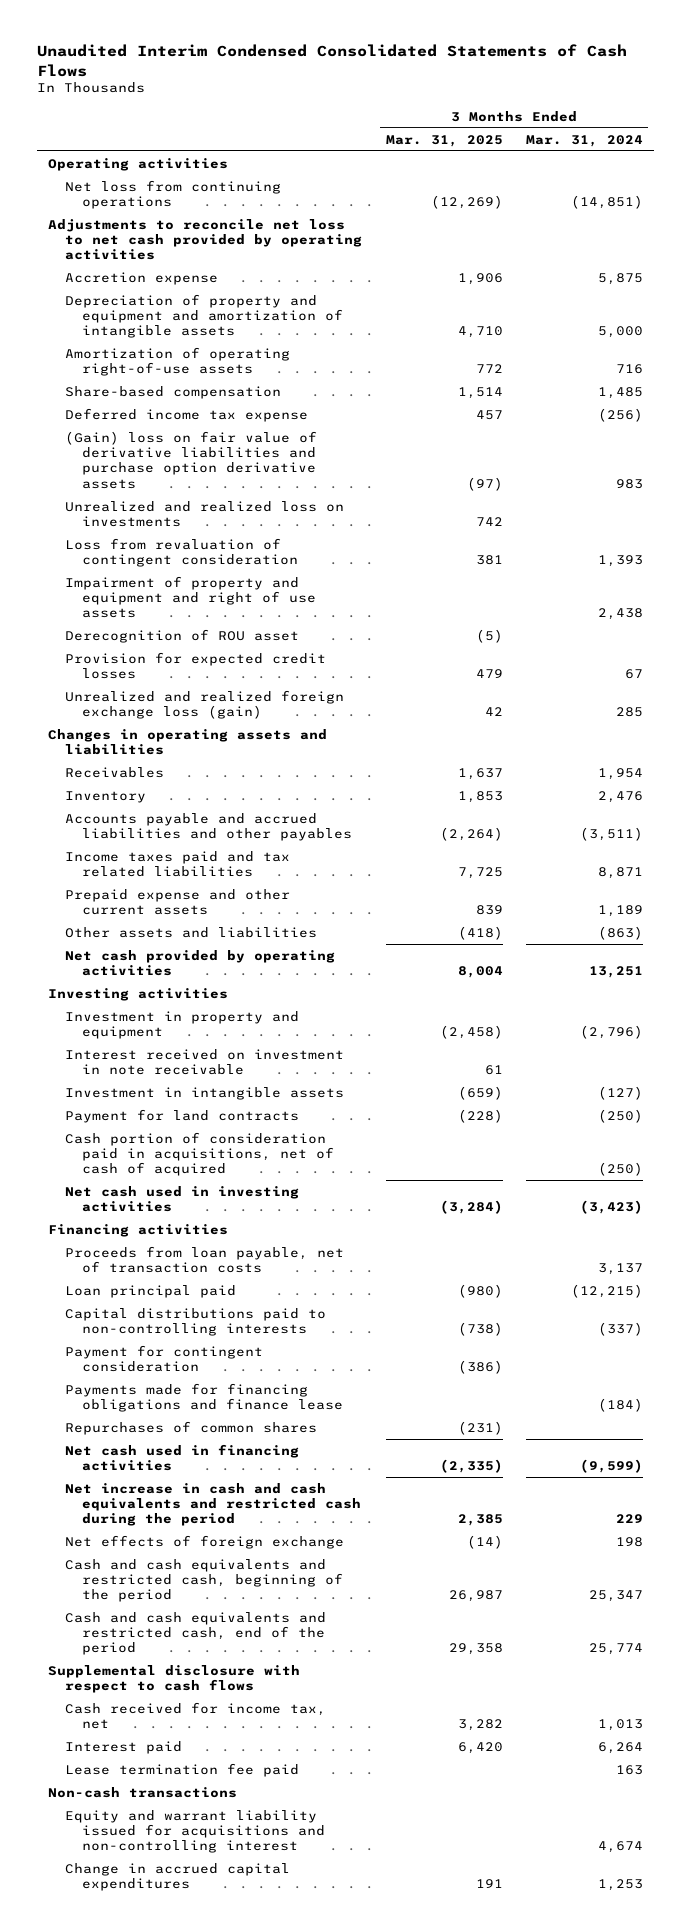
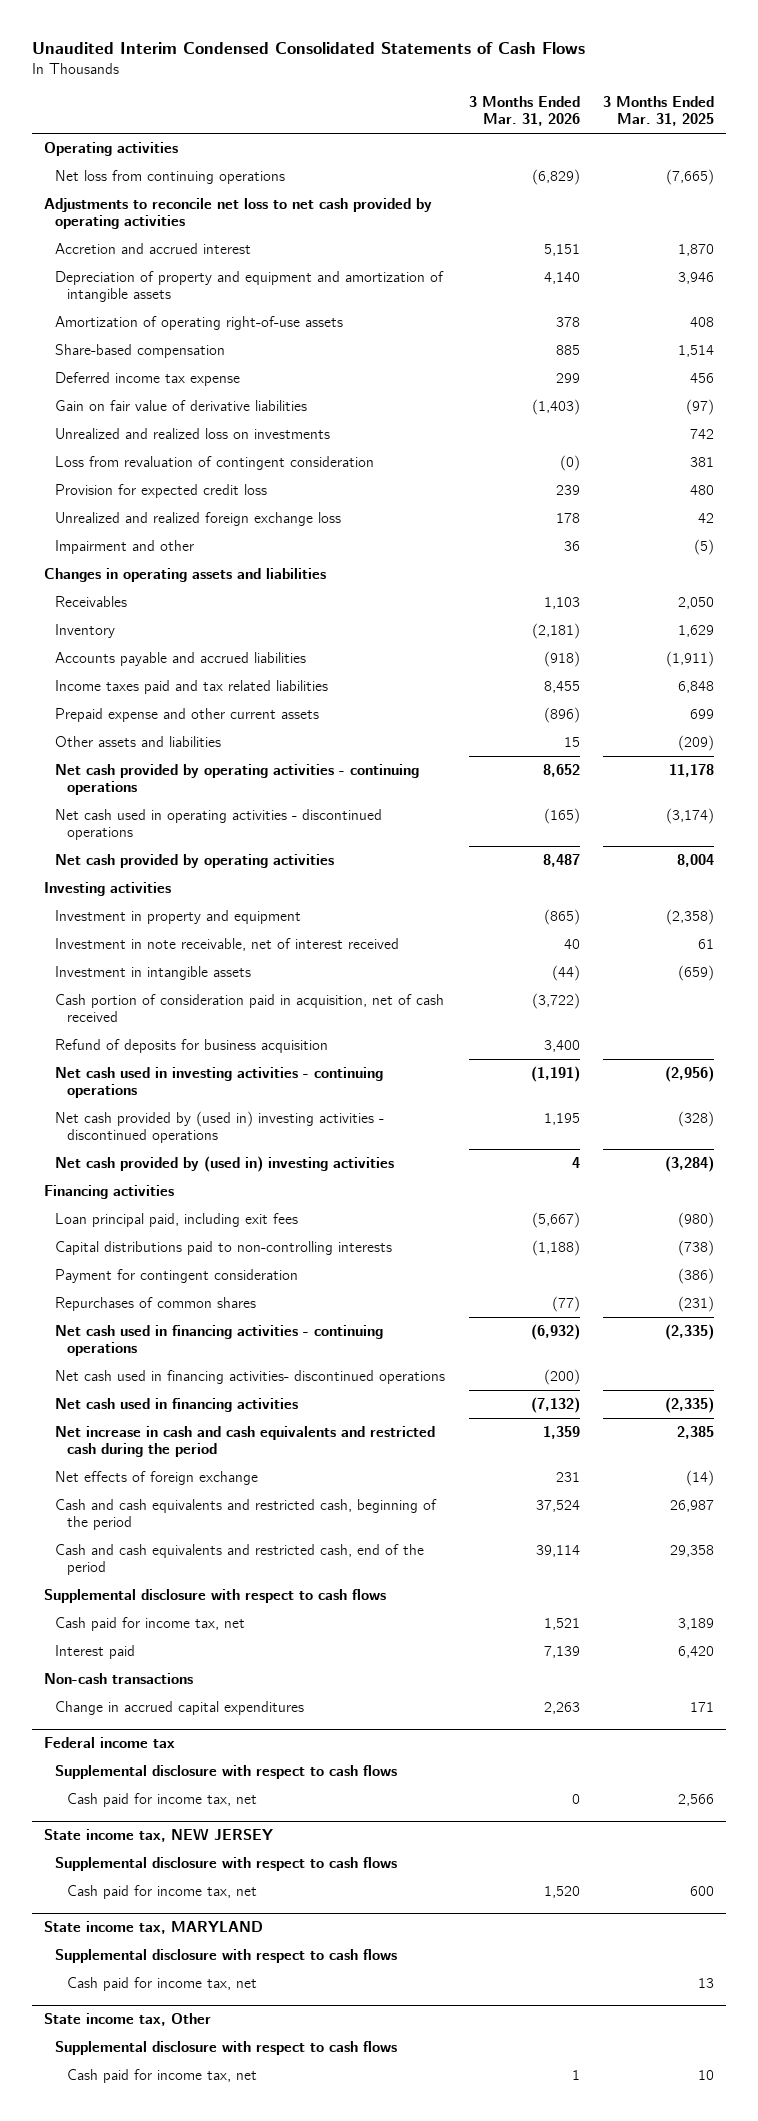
[525,134,643,147] Mar. 31, 2024 -> none
none -> [468,96,580,127] 3 Months Ended Mar. 31, 2026
[430,195,503,210] (12,269) -> [666,168,715,185] (7,665)
[65,271,219,285] Accretion expense -> none
none -> [55,242,252,254] Accretion and accrued interest
[457,326,503,339] 4,710 -> [678,271,715,284] 3,946
[475,364,503,374] 772 -> [690,316,715,327] 408
[475,409,503,420] 457 -> [690,372,715,383] 456
[65,430,318,489] (Gain) loss on fair value of derivative liabilities and purchase option derivative assets -> [55,399,308,411] Gain on fair value of derivative liabilities
[65,575,317,619] Impairment of property and equipment and right of use assets -> none
[65,628,300,643] Derecognition of ROU asset -> none
[65,651,327,680] Provision for expected credit losses -> [55,483,268,498] Provision for expected credit loss
[475,669,503,679] 479 -> [690,484,715,495] 480
[65,689,345,720] Unrealized and realized foreign exchange loss (gain) -> [55,511,342,526] Unrealized and realized foreign exchange loss
none -> [55,539,195,554] Impairment and other
[457,767,503,780] 1,637 -> [678,596,715,609] 2,050
[457,790,503,803] 1,853 -> [678,624,715,637] 1,629
[65,812,353,842] Accounts payable and accrued liabilities and other payables -> [55,651,307,666] Accounts payable and accrued liabilities
[439,827,503,842] (2,264) -> [666,650,715,667] (1,911)
[457,867,503,880] 7,725 -> [678,680,715,693] 6,848
[475,905,503,916] 839 -> [690,708,715,719] 699
[457,925,503,940] (418) -> [678,734,715,751] (209)
none -> [55,763,420,795] Net cash provided by operating activities - continuing operations
none -> [55,808,383,840] Net cash used in operating activities - discontinued operations
[439,1025,503,1040] (2,458) -> [666,908,715,925] (2,358)
[65,1048,345,1076] Interest received on investment in note receivable -> [55,937,400,951] Investment in note receivable, net of interest received
[65,1108,300,1123] Payment for land contracts -> none
[65,1131,335,1177] Cash portion of consideration paid in acquisitions, net of cash of acquired -> [55,993,445,1022] Cash portion of consideration paid in acquisition, net of cash received
none -> [55,1038,329,1053] Refund of deposits for business acquisition
none -> [55,1066,384,1098] Net cash used in investing activities - continuing operations
none -> [55,1110,385,1143] Net cash provided by (used in) investing activities - discontinued operations
[65,1185,300,1213] Net cash used in investing activities -> [55,1155,395,1172] Net cash provided by (used in) investing activities
[65,1245,345,1274] Proceeds from loan payable, net of transaction costs -> none
[65,1284,237,1298] Loan principal paid -> [55,1212,299,1227] Loan principal paid, including exit fees
[65,1382,344,1413] Payments made for financing obligations and finance lease -> none
none -> [55,1324,384,1356] Net cash used in financing activities - continuing operations
none -> [55,1369,446,1384] Net cash used in financing activities- discontinued operations
[65,1701,327,1730] Cash received for income tax, net -> [55,1616,246,1631] Cash paid for income tax, net
[457,1719,503,1732] 3,282 -> [678,1617,715,1630] 3,189
[65,1762,300,1777] Lease termination fee paid -> none
[65,1809,326,1854] Equity and warrant liability issued for acquisitions and non-controlling interest -> none
[475,1879,503,1889] 191 -> [690,1701,715,1712] 171
none -> [43,1737,175,1749] Federal income tax
none -> [55,1764,398,1779] Supplemental disclosure with respect to cash flows
none -> [66,1792,257,1807] Cash paid for income tax, net
none -> [43,1828,273,1843] State income tax, NEW JERSEY
none -> [55,1856,398,1871] Supplemental disclosure with respect to cash flows
none -> [66,1884,257,1899] Cash paid for income tax, net
none -> [43,1921,263,1935] State income tax, MARYLAND
none -> [55,1948,398,1963] Supplemental disclosure with respect to cash flows
none -> [66,1976,257,1991] Cash paid for income tax, net
none -> [43,2013,211,2027] State income tax, Other
none -> [55,2040,398,2055] Supplemental disclosure with respect to cash flows
none -> [66,2068,257,2083] Cash paid for income tax, net

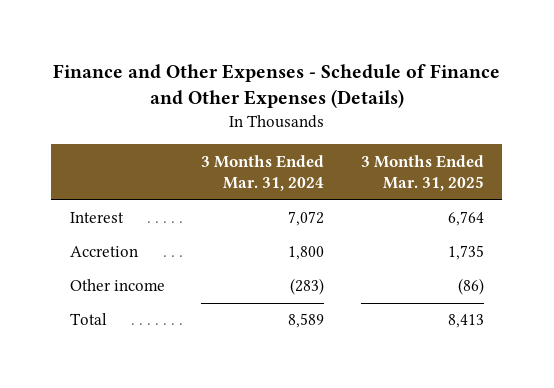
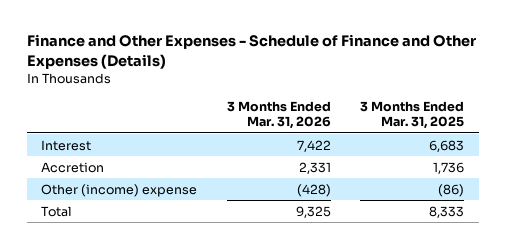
[201,154,325,192] 3 Months Ended Mar. 31, 2024 -> none
none -> [226,101,331,130] 3 Months Ended Mar. 31, 2026
[447,211,484,227] 6,764 -> [428,139,464,152] 6,683
[447,245,484,261] 1,735 -> [432,161,464,174] 1,736
[69,279,165,292] Other income -> [41,183,198,197] Other (income) expense
[447,314,484,329] 8,413 -> [428,205,464,218] 8,333

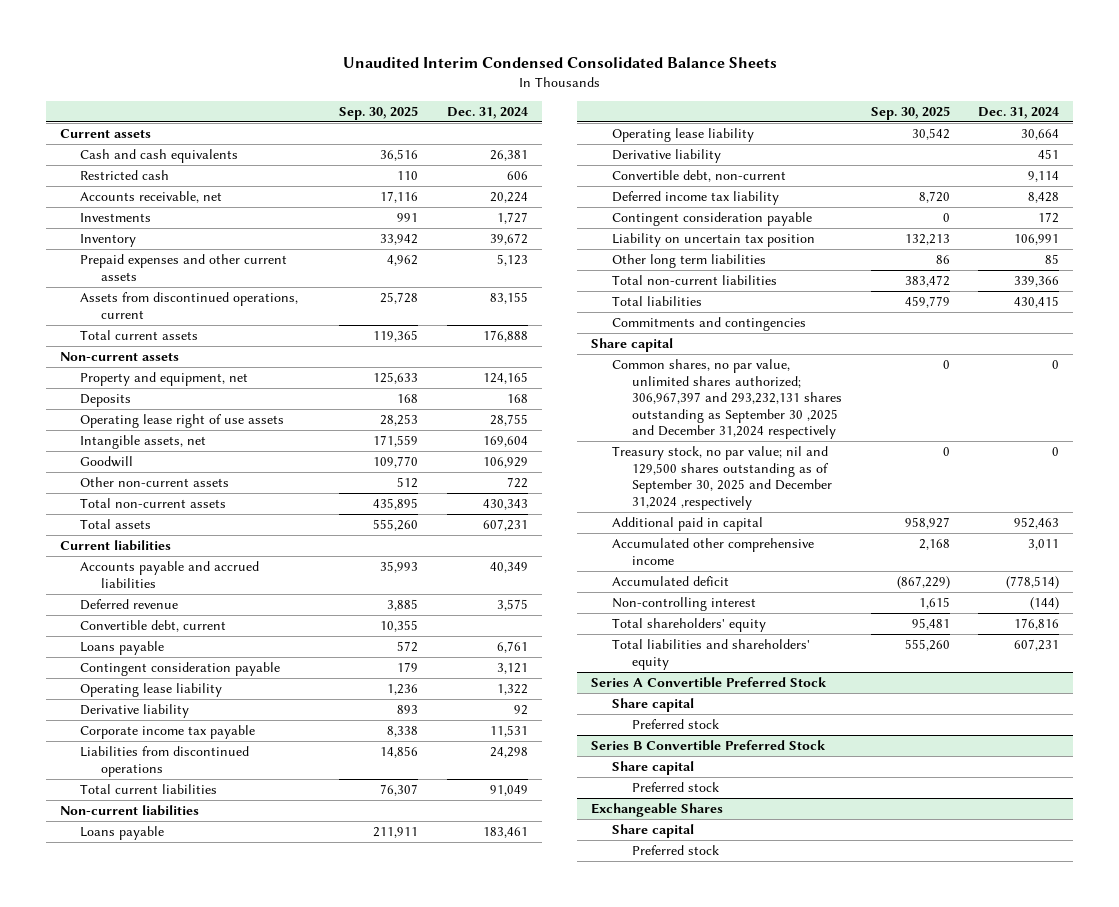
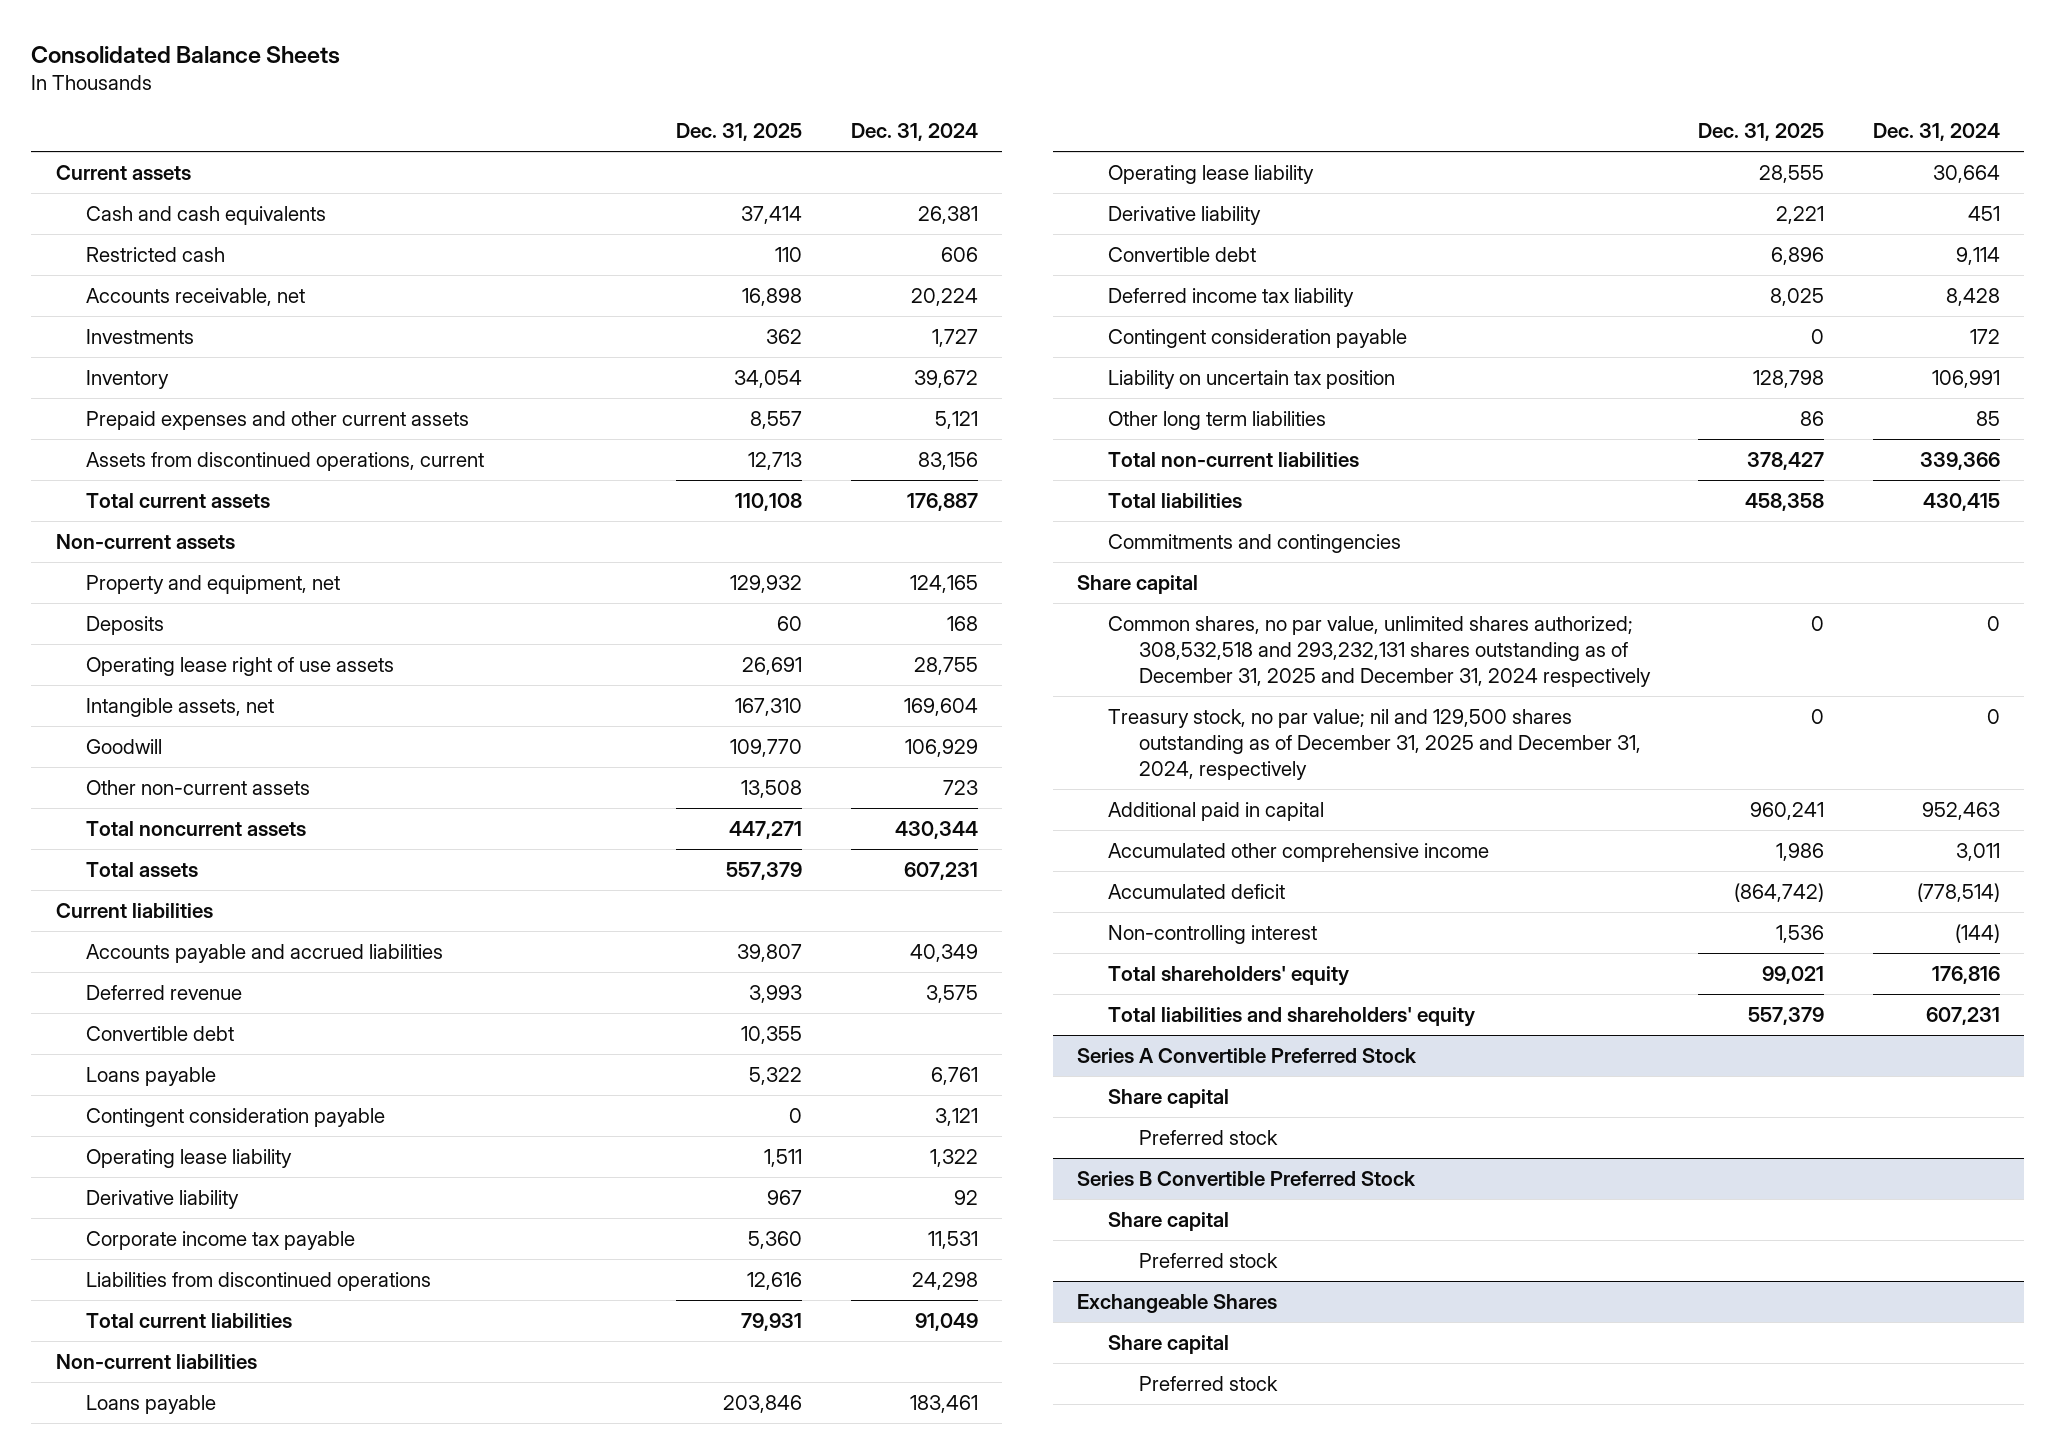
[342,56,777,68] Unaudited Interim Condensed Consolidated Balance Sheets -> [31,45,341,64] Consolidated Balance Sheets
[339,105,419,120] Sep. 30, 2025 -> none
none -> [676,123,803,142] Dec. 31, 2025
[496,254,528,267] 5,123 -> [935,410,979,429] 5,121
[489,292,528,305] 83,155 -> [918,451,979,470] 83,156
[482,330,528,343] 176,888 -> [907,492,979,511] 176,887
[506,477,528,489] 722 -> [943,779,979,795] 723
[80,498,227,509] Total non-current assets -> [86,820,307,836] Total noncurrent assets
[482,499,528,511] 430,343 -> [895,820,979,839] 430,344
[80,620,227,633] Convertible debt, current -> [86,1025,235,1041] Convertible debt
[611,170,786,183] Convertible debt, non-current -> [1108,246,1257,262] Convertible debt
[611,359,843,440] Common shares, no par value, unlimited shares authorized; 306,967,397 and 293,232,131 shares outstanding as September 30 ,2025 and December 31,2024 respectively -> [1108,615,1651,688] Common shares, no par value, unlimited shares authorized; 308,532,518 and 293,232,131 shares outstanding as of December 31, 2025 and December 31, 2024 respectively
[611,446,833,510] Treasury stock, no par value; nil and 129,500 shares outstanding as of September 30, 2025 and December 31,2024 ,respectively -> [1108,708,1641,781] Treasury stock, no par value; nil and 129,500 shares outstanding as of December 31, 2025 and December 31, 2024, respectively

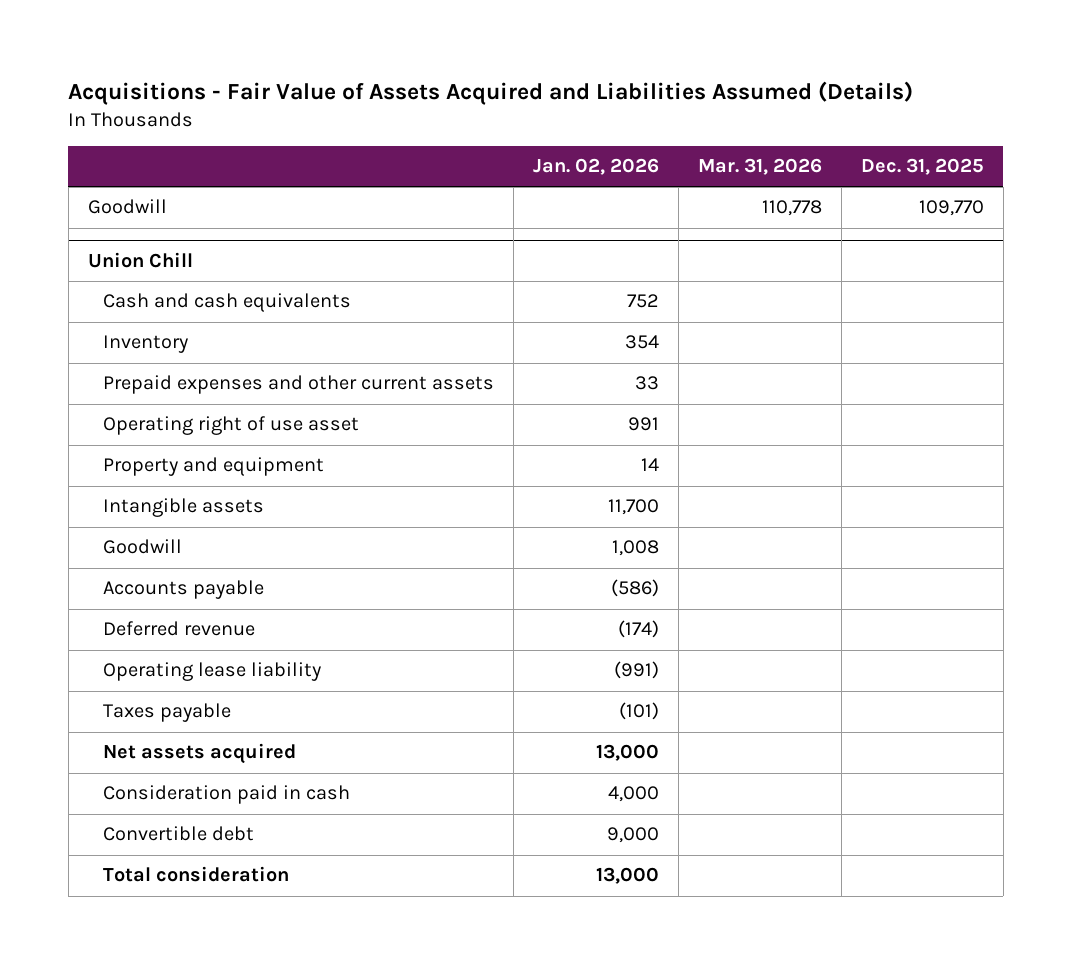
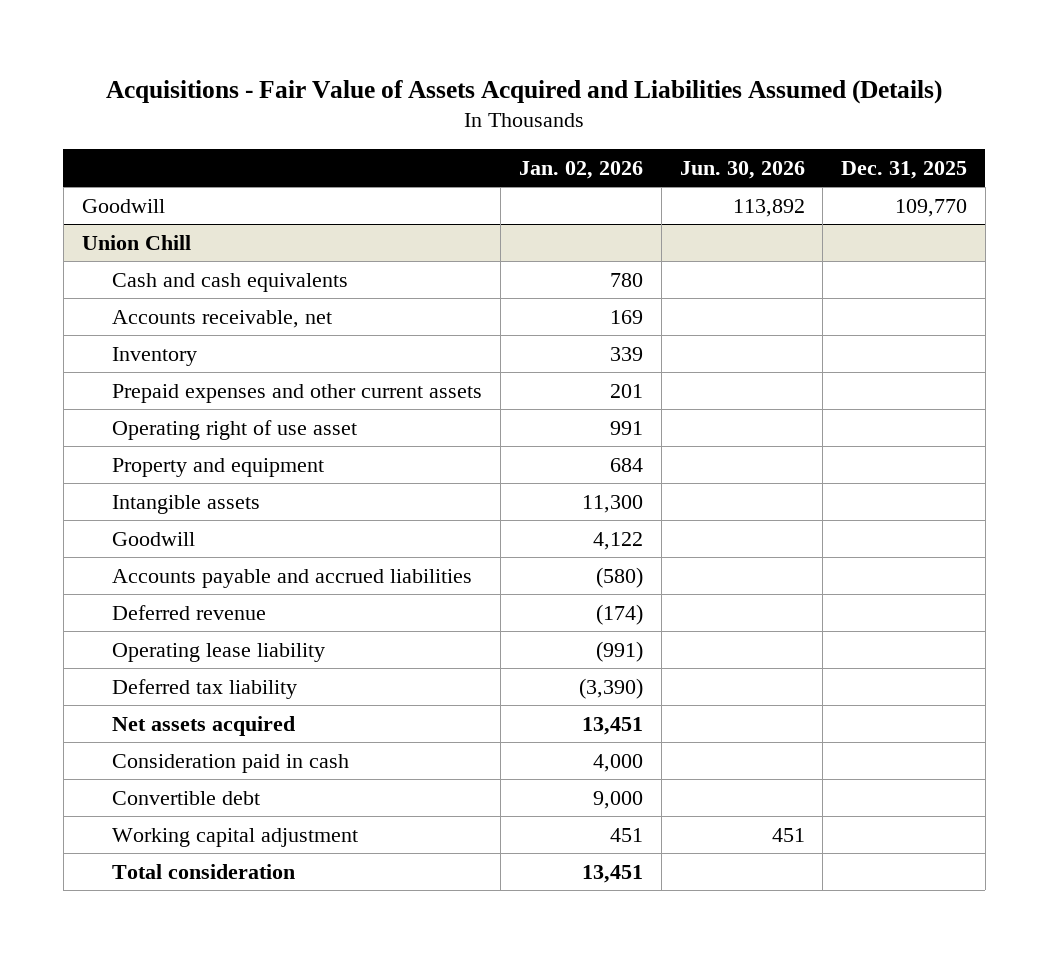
[697,158,822,176] Mar. 31, 2026 -> none
none -> [679,161,805,180] Jun. 30, 2026
[627,294,660,309] 752 -> [610,272,644,287] 780
none -> [112,309,333,328] Accounts receivable, net
[625,335,660,350] 354 -> [610,346,644,361] 339
[635,376,660,391] 33 -> [610,383,644,398] 201
[103,580,265,600] Accounts payable -> none
[641,458,660,472] 14 -> [610,457,644,472] 684
[608,499,660,516] 11,700 -> [582,494,644,513] 11,300
[612,540,660,557] 1,008 -> [593,531,644,550] 4,122
none -> [112,568,473,588] Accounts payable and accrued liabilities
[103,703,232,723] Taxes payable -> none
none -> [112,678,298,699] Deferred tax liability
[596,744,660,762] 13,000 -> [582,716,644,735] 13,451
none -> [112,827,359,847] Working capital adjustment
[596,867,660,885] 13,000 -> [582,864,644,883] 13,451

